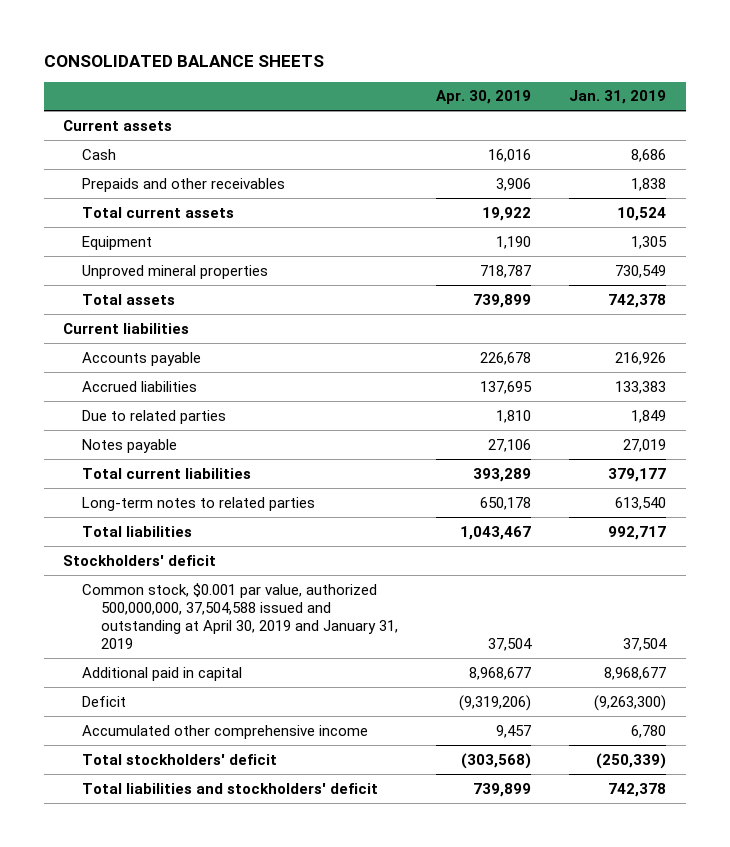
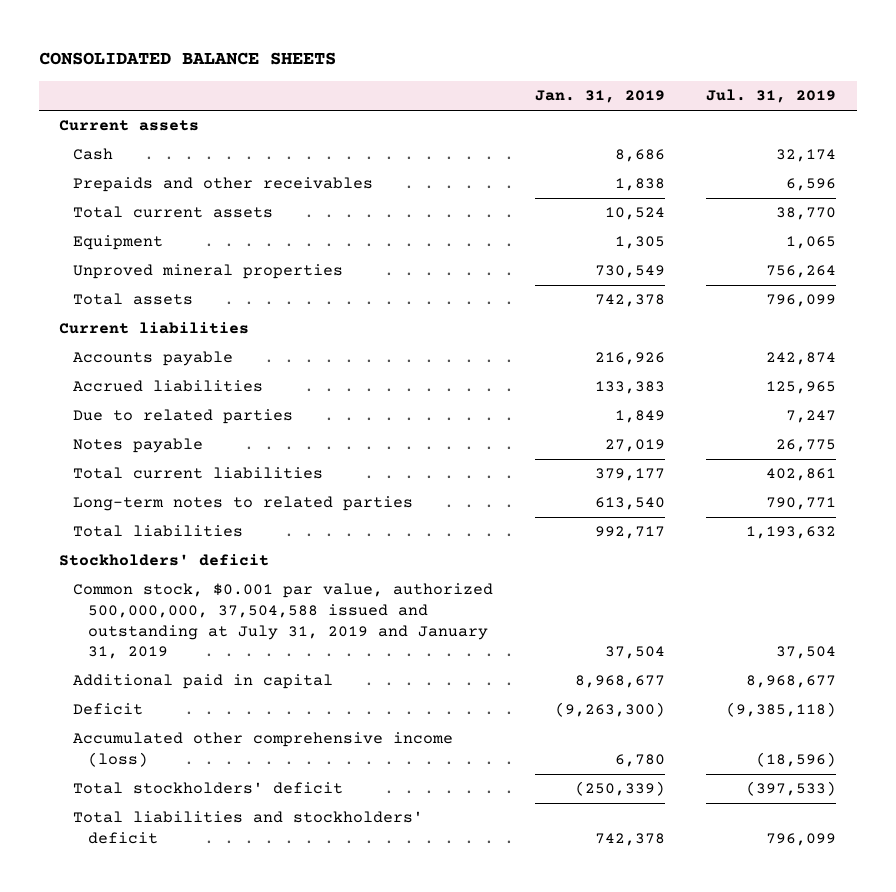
[435,90,531,105] Apr. 30, 2019 -> none
none -> [706,89,837,104] Jul. 31, 2019
[81,582,398,649] Common stock, $0.001 par value, authorized 500,000,000, 37,504,588 issued and outstanding at April 30, 2019 and January 31, 2019 -> [73,583,494,660] Common stock, $0.001 par value, authorized 500,000,000, 37,504,588 issued and outstanding at July 31, 2019 and January 31, 2019
[81,724,368,739] Accumulated other comprehensive income -> [73,732,454,767] Accumulated other comprehensive income (loss)

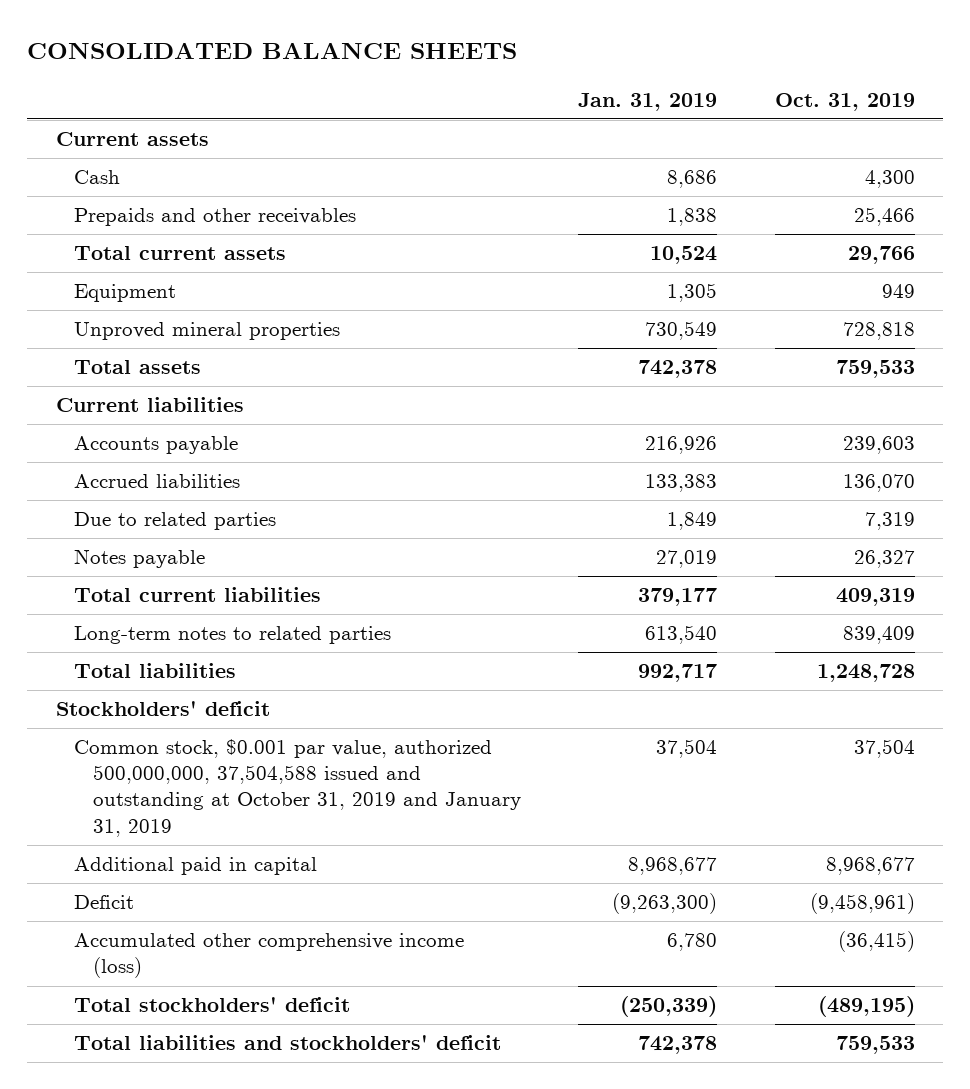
[706,89,837,104] Jul. 31, 2019 -> none
none -> [774,92,915,111] Oct. 31, 2019
[73,583,494,660] Common stock, $0.001 par value, authorized 500,000,000, 37,504,588 issued and outstanding at July 31, 2019 and January 31, 2019 -> [74,739,522,837] Common stock, $0.001 par value, authorized 500,000,000, 37,504,588 issued and outstanding at October 31, 2019 and January 31, 2019

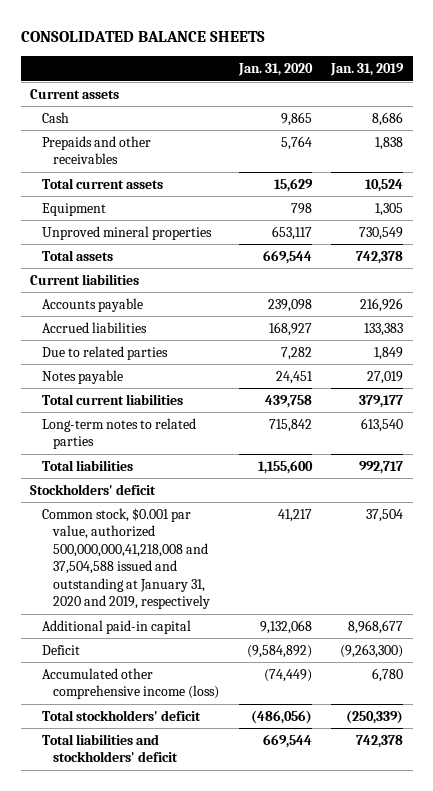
[774,92,915,111] Oct. 31, 2019 -> none
none -> [237,63,313,77] Jan. 31, 2020
[74,739,522,837] Common stock, $0.001 par value, authorized 500,000,000, 37,504,588 issued and outstanding at October 31, 2019 and January 31, 2019 -> [41,507,211,610] Common stock, $0.001 par value, authorized 500,000,000,41,218,008 and 37,504,588 issued and outstanding at January 31, 2020 and 2019, respectively
[74,857,318,876] Additional paid in capital -> [41,619,191,634] Additional paid-in capital

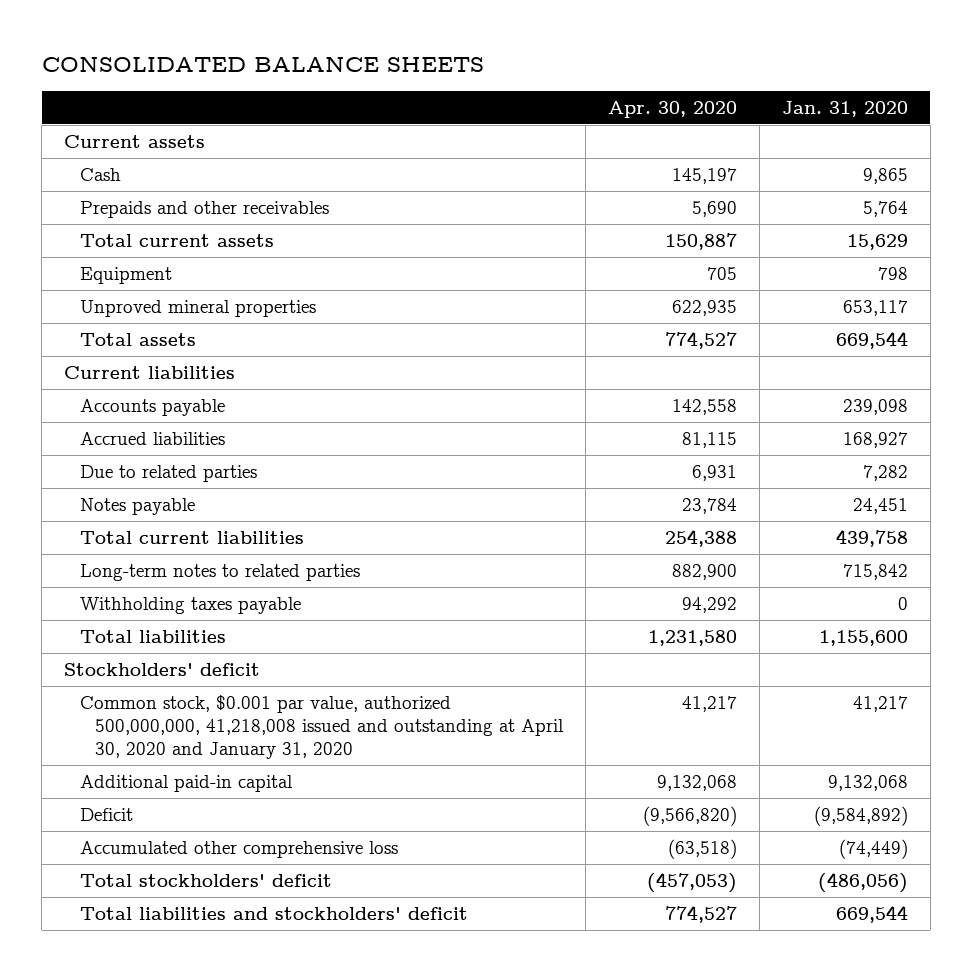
[330,63,405,77] Jan. 31, 2019 -> none
none -> [607,100,737,118] Apr. 30, 2020
none -> [79,596,301,614] Withholding taxes payable
[41,507,211,610] Common stock, $0.001 par value, authorized 500,000,000,41,218,008 and 37,504,588 issued and outstanding at January 31, 2020 and 2019, respectively -> [79,694,565,760] Common stock, $0.001 par value, authorized 500,000,000, 41,218,008 issued and outstanding at April 30, 2020 and January 31, 2020
[41,667,220,700] Accumulated other comprehensive income (loss) -> [79,840,398,858] Accumulated other comprehensive loss

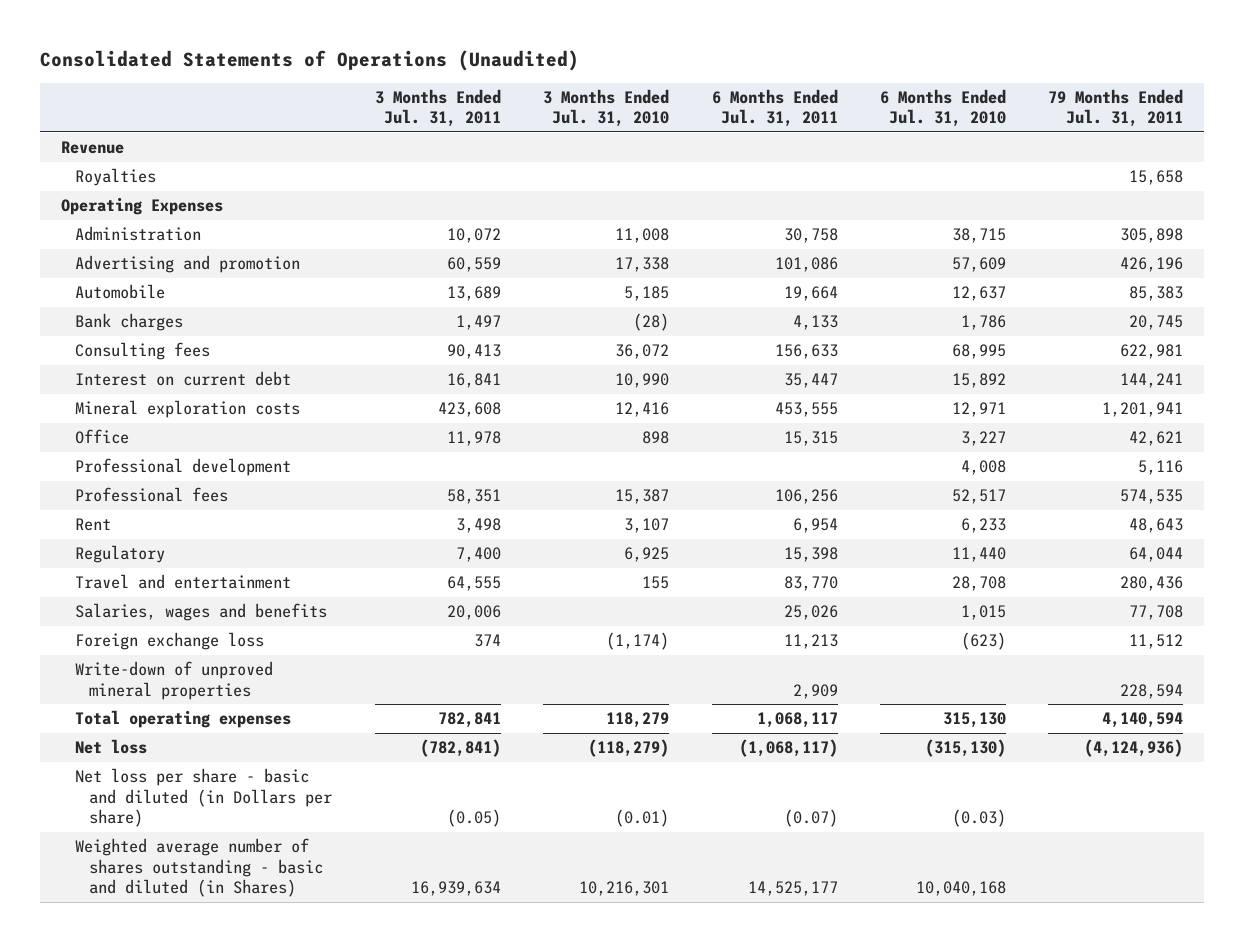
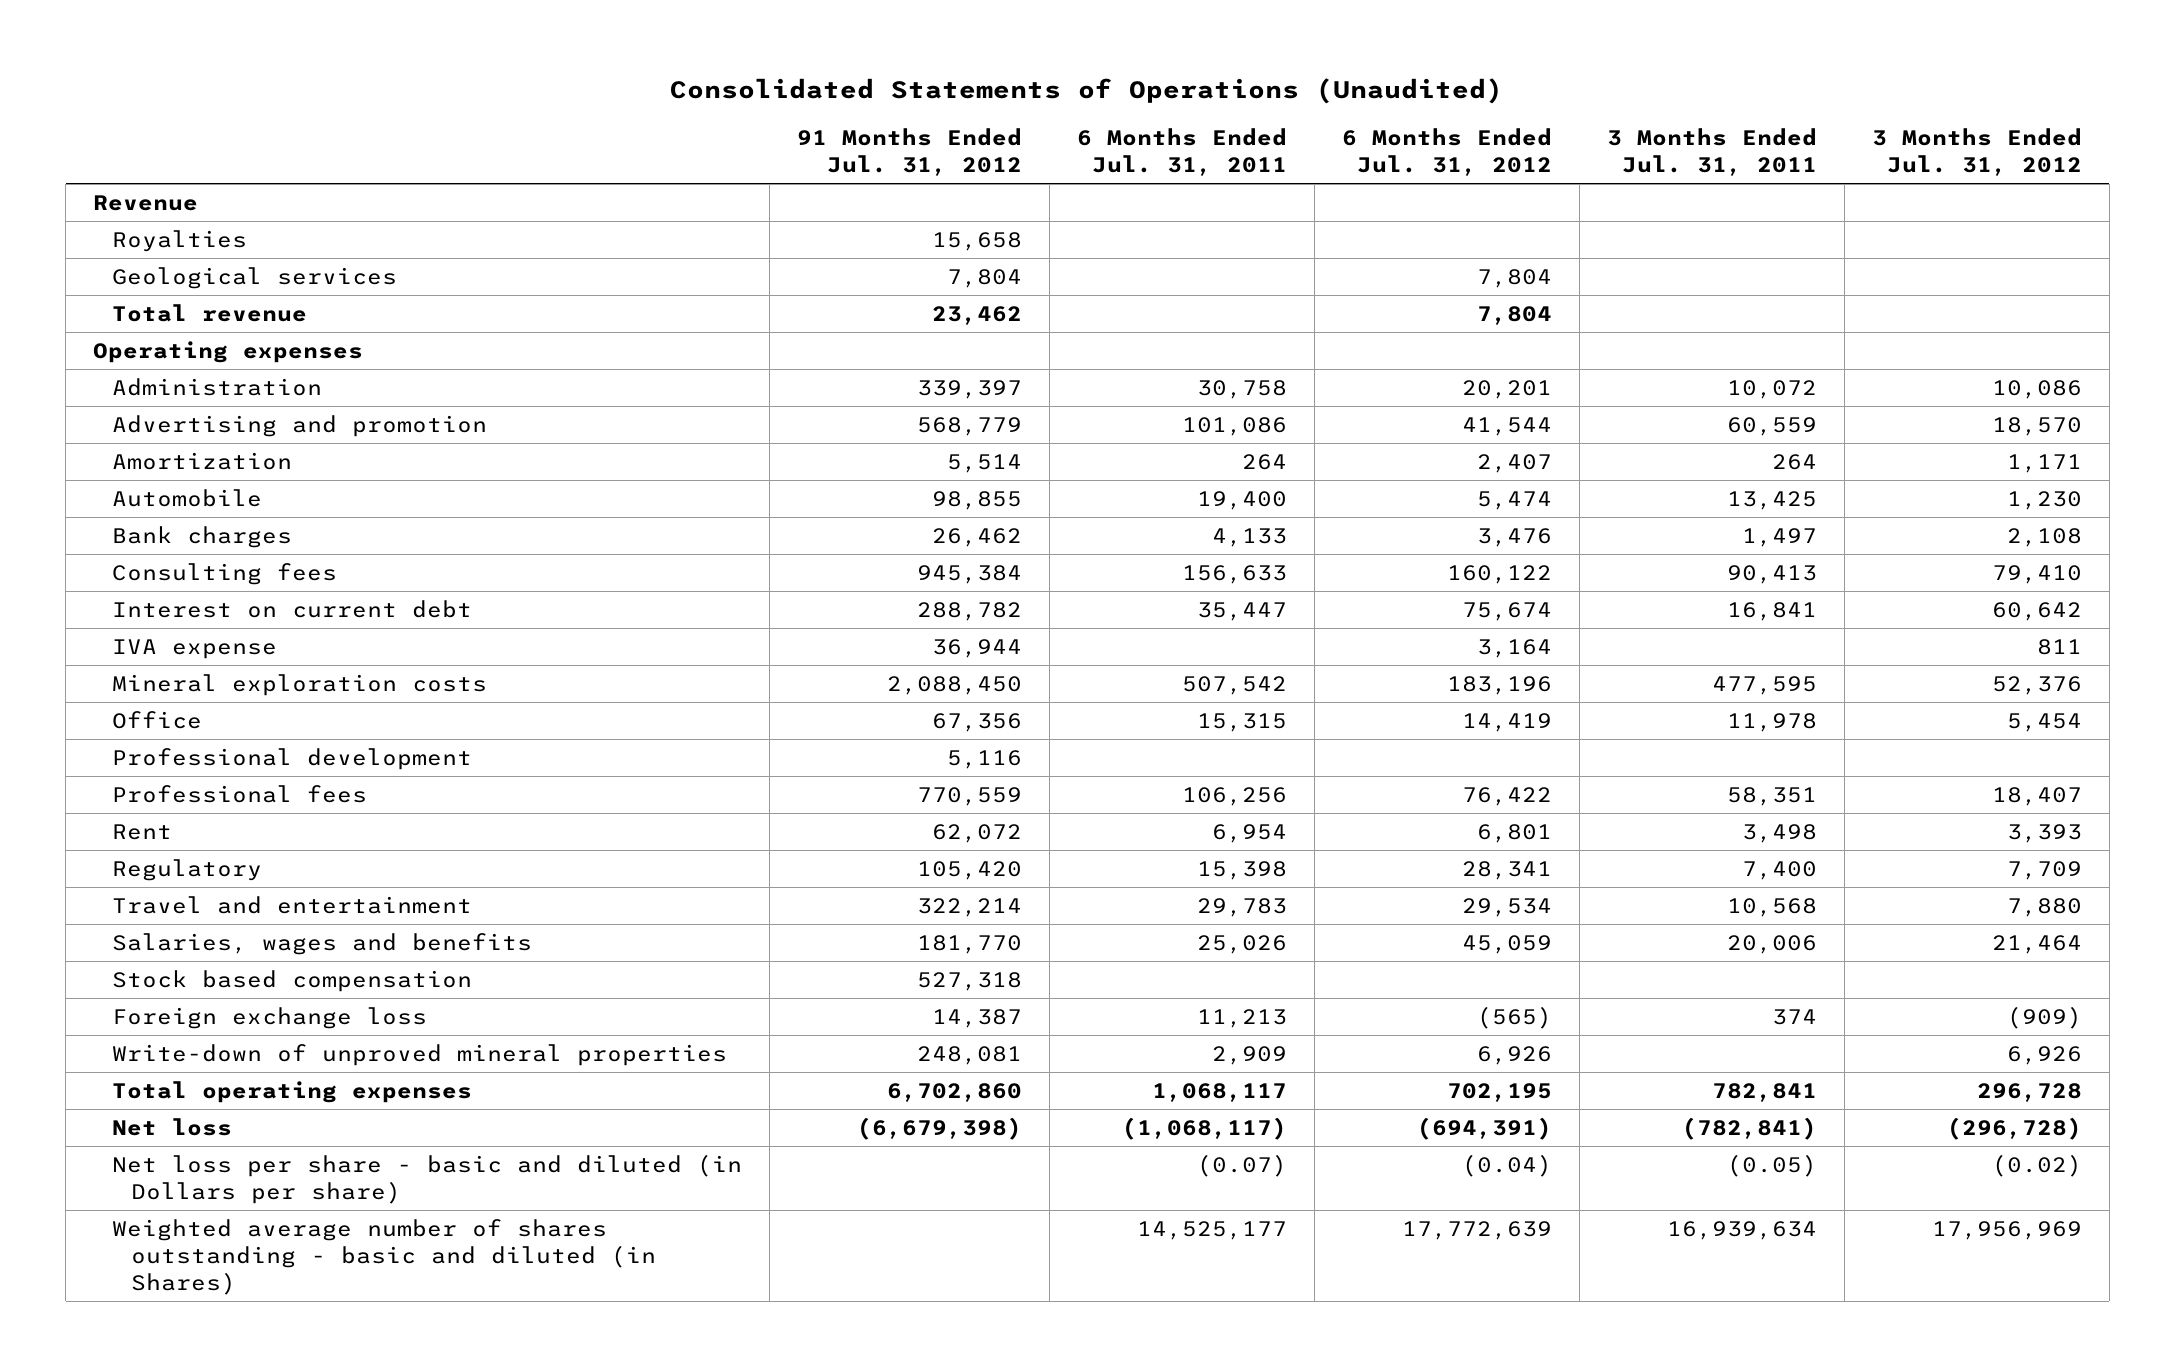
[543,88,670,128] 3 Months Ended Jul. 31, 2010 -> none
[879,88,1006,128] 6 Months Ended Jul. 31, 2010 -> none
[1048,88,1184,128] 79 Months Ended Jul. 31, 2011 -> none
none -> [796,128,1022,177] 91 Months Ended Jul. 31, 2012
none -> [1341,128,1552,177] 6 Months Ended Jul. 31, 2012
none -> [1871,128,2082,177] 3 Months Ended Jul. 31, 2012
none -> [111,266,397,289] Geological services
none -> [111,303,307,322] Total revenue
[61,197,224,216] Operating Expenses -> [93,340,364,363] Operating expenses
none -> [111,451,292,470] Amortization
[446,286,501,302] 13,689 -> [1726,490,1817,510] 13,425
[783,286,838,302] 19,664 -> [1196,490,1287,510] 19,400
none -> [111,638,277,659] IVA expense
[437,402,501,418] 423,608 -> [1711,675,1817,695] 477,595
[774,402,838,418] 453,555 -> [1181,675,1287,695] 507,542
[446,576,501,592] 64,555 -> [1726,897,1817,917] 10,568
[783,576,838,592] 83,770 -> [1196,897,1287,917] 29,783
none -> [111,969,472,992] Stock based compensation

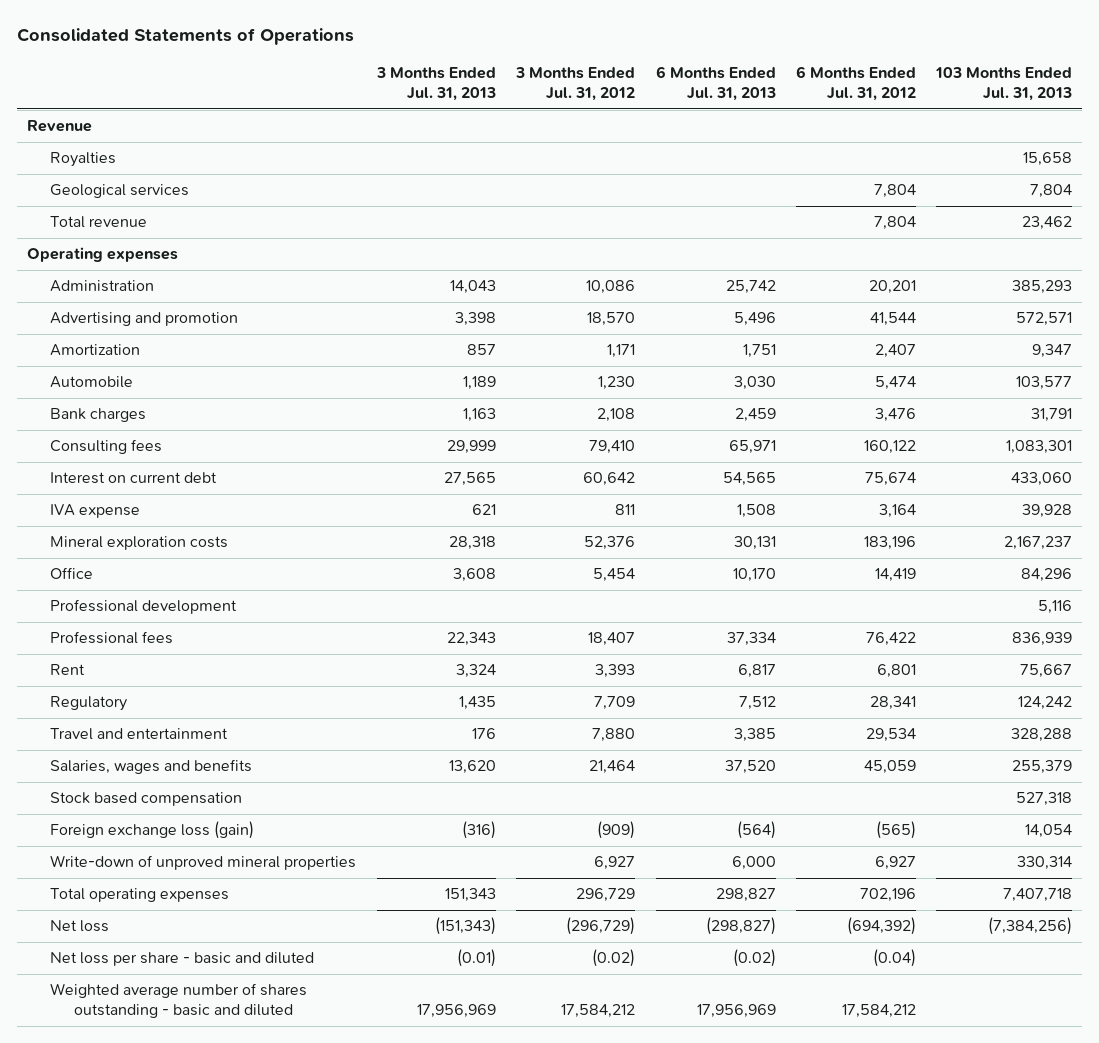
[670,78,1504,105] Consolidated Statements of Operations (Unaudited) -> [16,28,354,46] Consolidated Statements of Operations
[796,128,1022,177] 91 Months Ended Jul. 31, 2012 -> none
[1076,128,1287,177] 6 Months Ended Jul. 31, 2011 -> none
[1606,128,1817,177] 3 Months Ended Jul. 31, 2011 -> none
none -> [375,67,496,102] 3 Months Ended Jul. 31, 2013
none -> [655,66,776,102] 6 Months Ended Jul. 31, 2013
none -> [935,67,1073,102] 103 Months Ended Jul. 31, 2013
[111,1006,427,1029] Foreign exchange loss -> [50,821,255,840] Foreign exchange loss (gain)
[1476,1045,1552,1065] 6,926 -> [874,856,916,871] 6,927
[2006,1045,2082,1065] 6,926 -> [594,856,636,871] 6,927
[1446,1082,1552,1102] 702,195 -> [859,888,916,903] 702,196
[1976,1082,2082,1102] 296,728 -> [576,888,636,903] 296,729
[1416,1116,1552,1140] (694,391) -> [846,917,916,936] (694,392)
[1946,1116,2082,1140] (296,728) -> [566,917,636,936] (296,729)
[111,1153,742,1204] Net loss per share - basic and diluted (in Dollars per share) -> [50,952,315,967] Net loss per share - basic and diluted
[111,1218,656,1295] Weighted average number of shares outstanding - basic and diluted (in Shares) -> [50,983,308,1019] Weighted average number of shares outstanding - basic and diluted
[1401,1220,1552,1240] 17,772,639 -> [841,1004,916,1019] 17,584,212
[1931,1220,2082,1240] 17,956,969 -> [561,1004,636,1019] 17,584,212

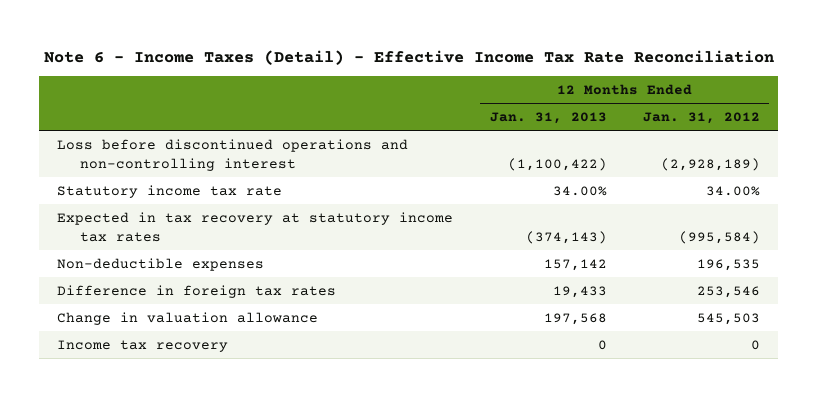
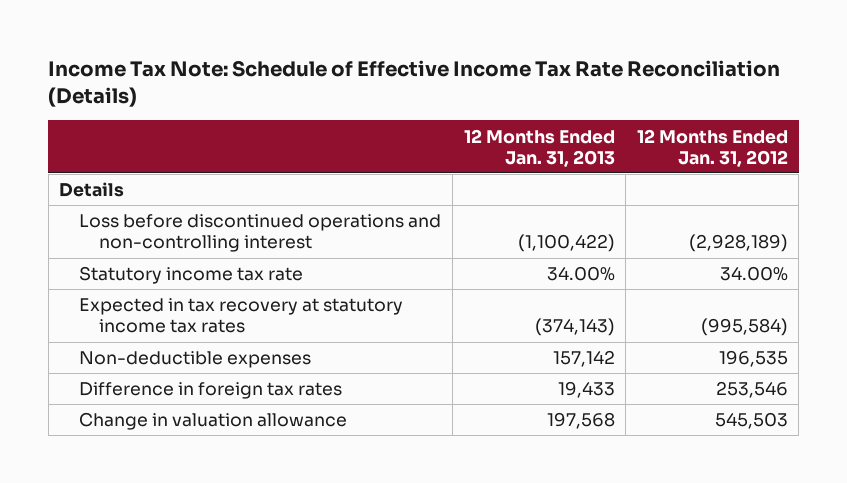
[43,49,774,65] Note 6 - Income Taxes (Detail) - Effective Income Tax Rate Reconciliation -> [48,59,781,107] Income Tax Note: Schedule of Effective Income Tax Rate Reconciliation (Details)
none -> [59,182,125,198] Details
[57,339,229,352] Income tax recovery -> none

